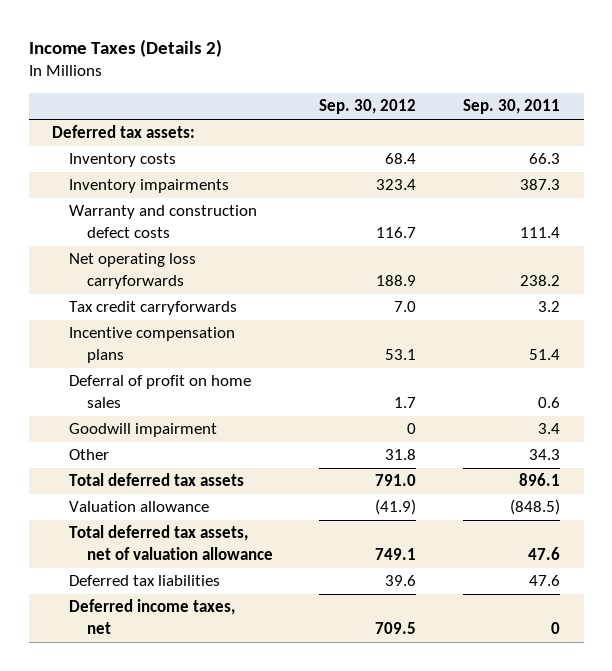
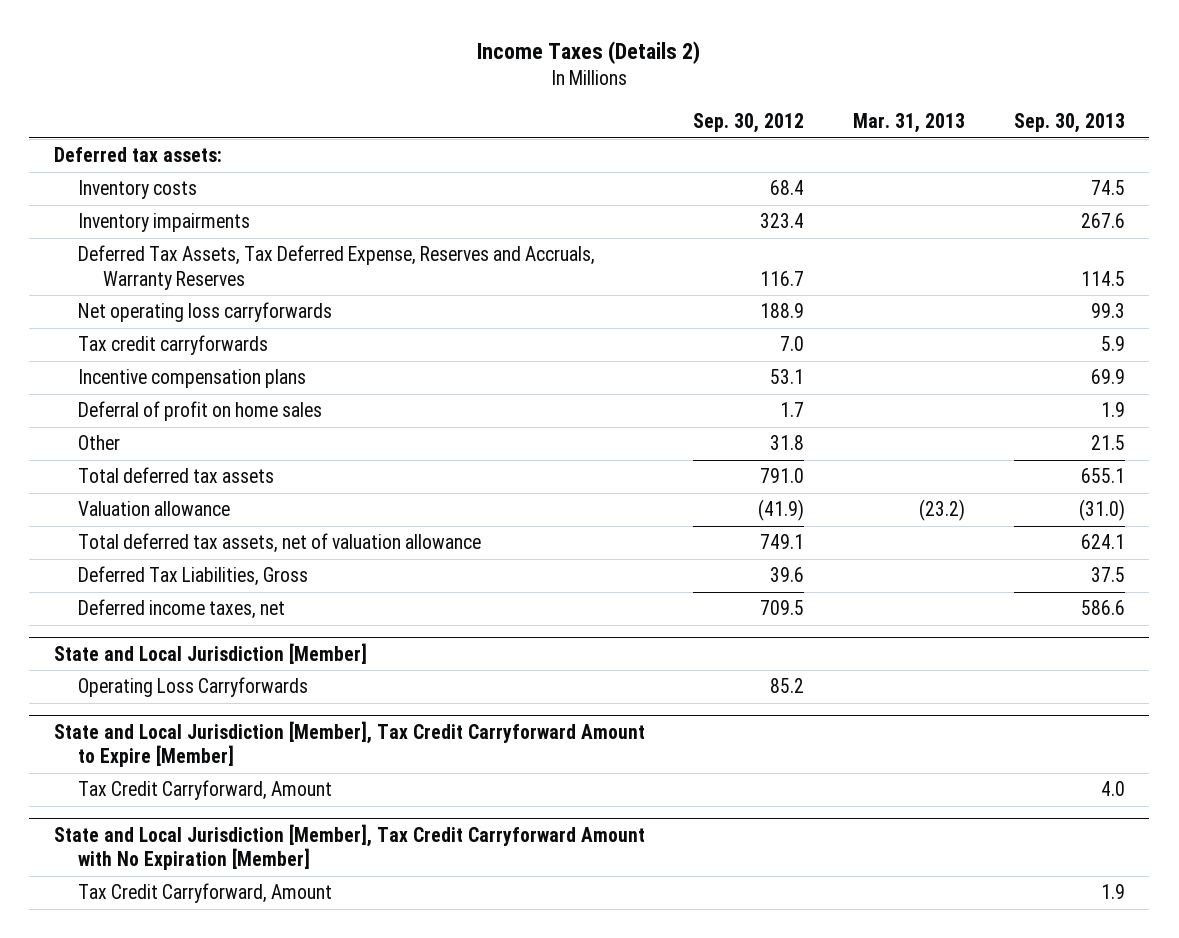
[463,99,561,115] Sep. 30, 2011 -> none
none -> [853,112,966,133] Mar. 31, 2013
none -> [1013,112,1125,133] Sep. 30, 2013
[69,205,258,238] Warranty and construction defect costs -> [78,245,596,290] Deferred Tax Assets, Tax Deferred Expense, Reserves and Accruals, Warranty Reserves
[69,423,218,438] Goodwill impairment -> none
[69,575,221,587] Deferred tax liabilities -> [78,566,309,587] Deferred Tax Liabilities, Gross
none -> [53,642,367,664] State and Local Jurisdiction [Member]
none -> [78,677,309,698] Operating Loss Carryforwards
none -> [53,720,645,767] State and Local Jurisdiction [Member], Tax Credit Carryforward Amount to Expire [Member]
none -> [78,780,333,801] Tax Credit Carryforward, Amount
none -> [53,823,645,870] State and Local Jurisdiction [Member], Tax Credit Carryforward Amount with No Expiration [Member]
none -> [78,883,333,904] Tax Credit Carryforward, Amount

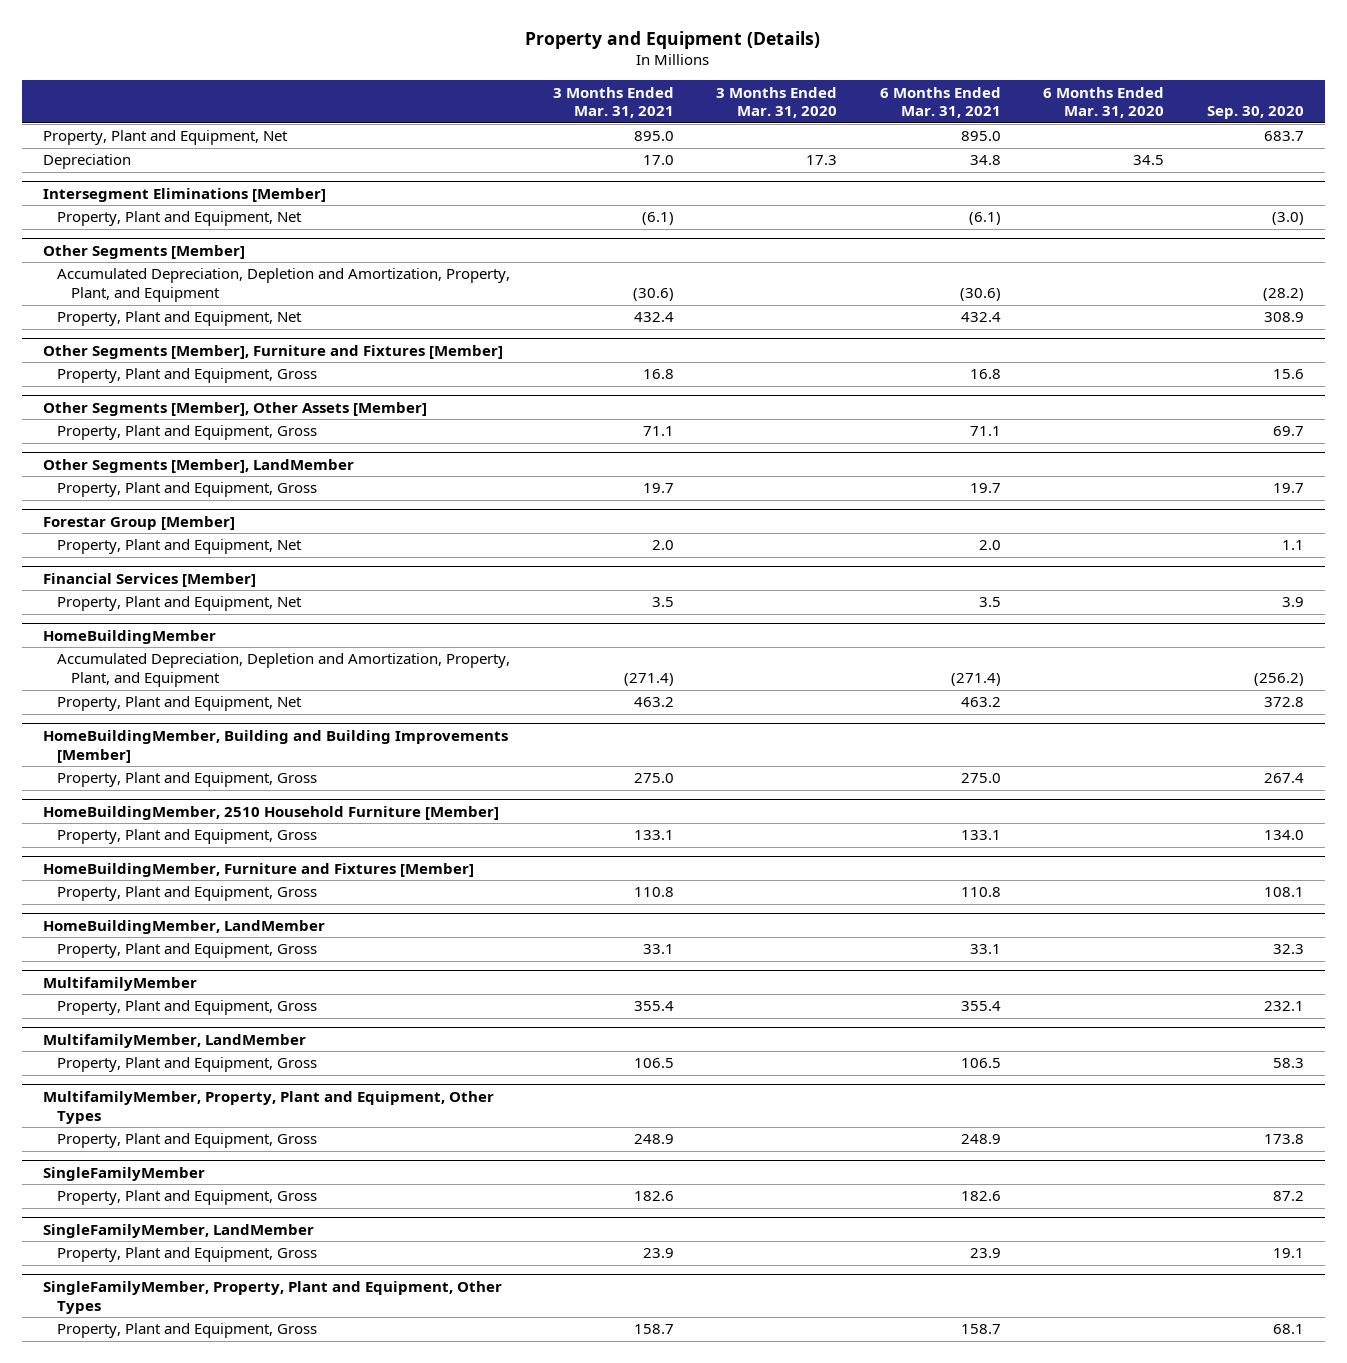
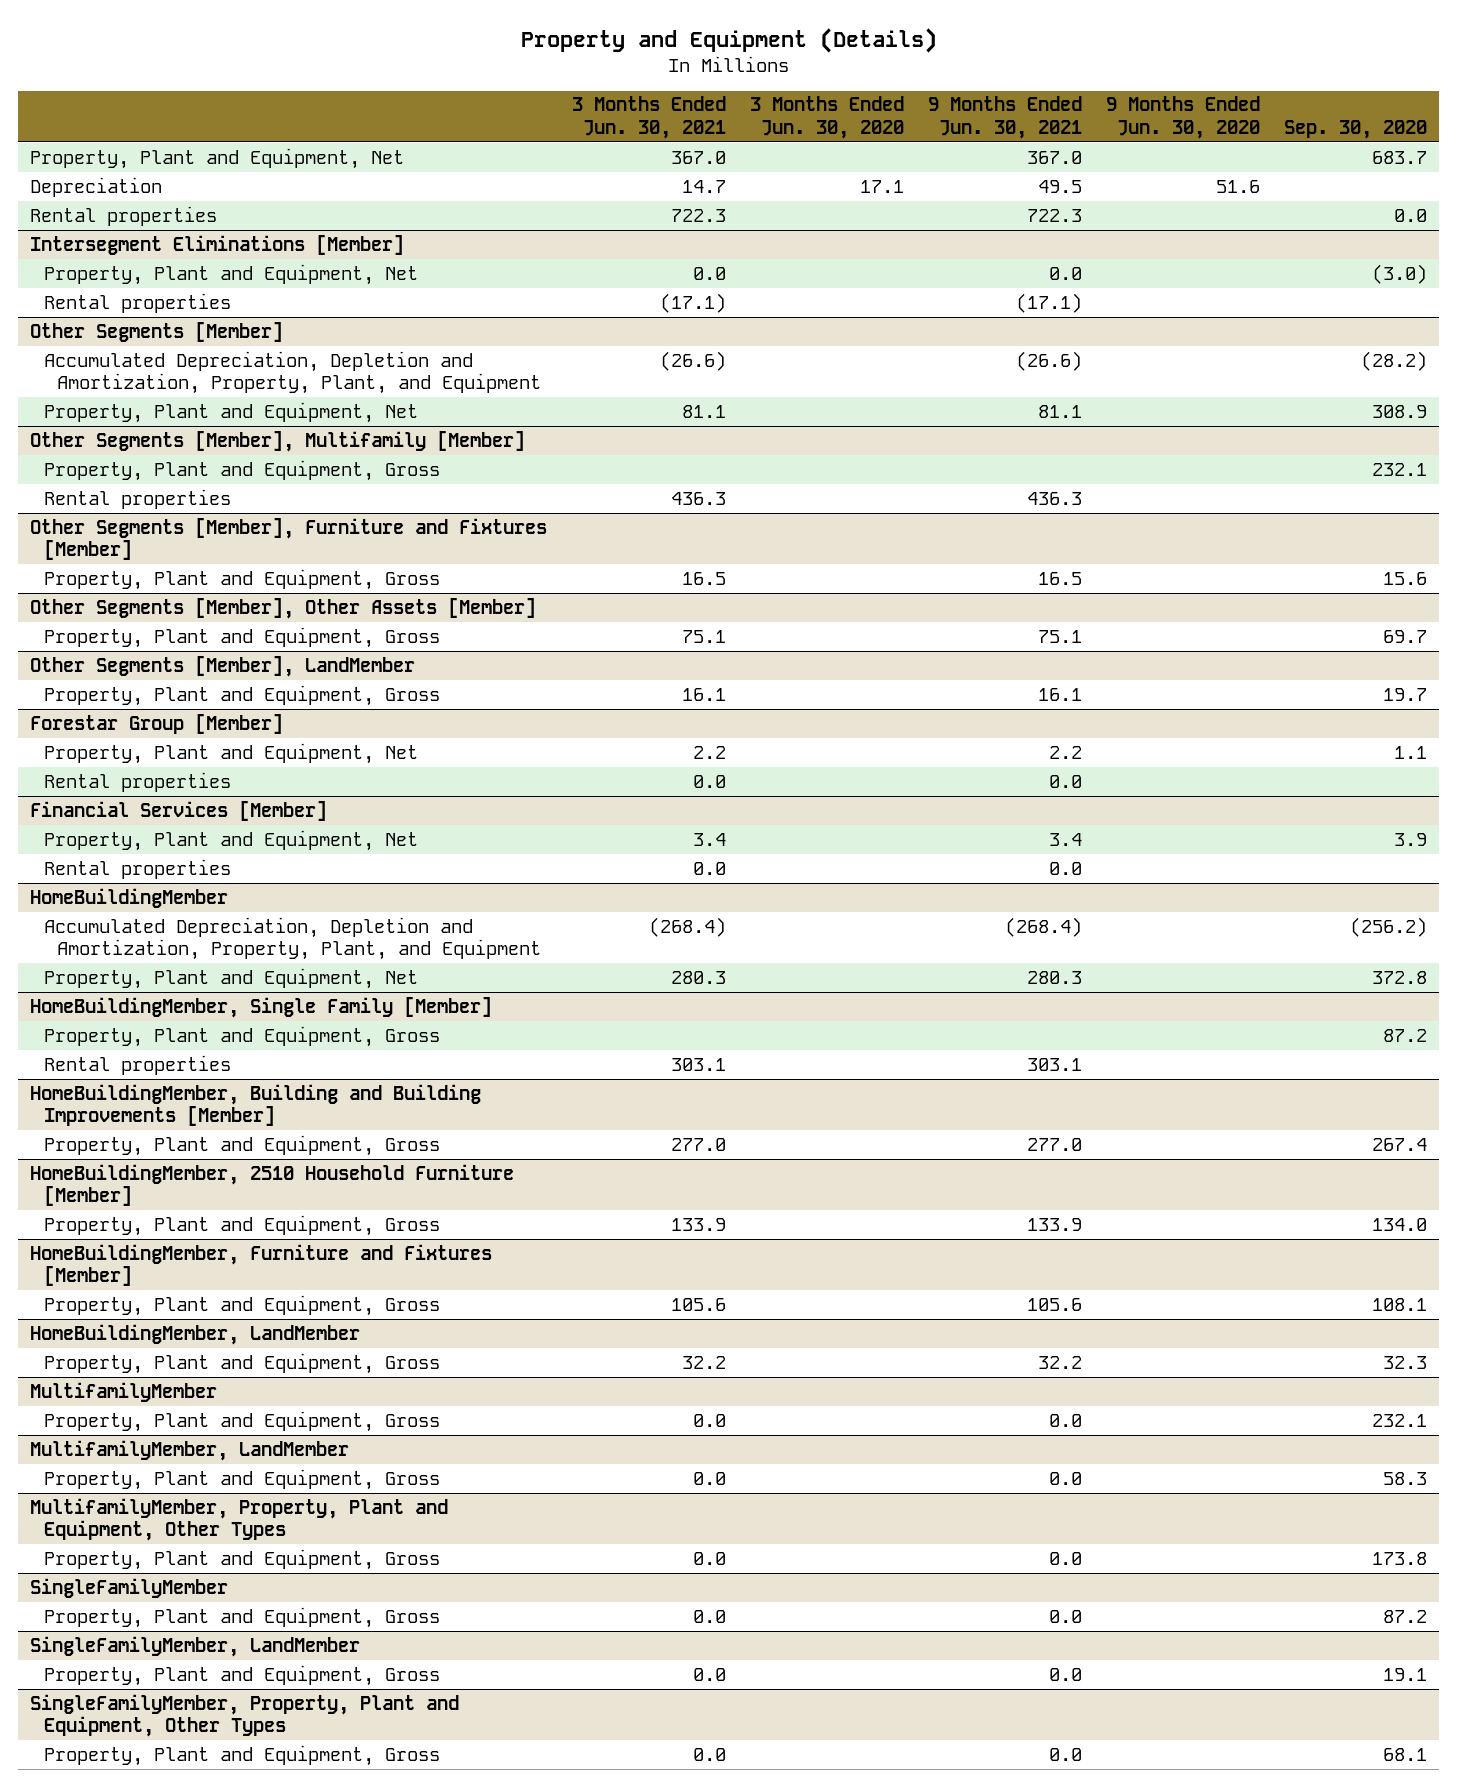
[552,86,674,119] 3 Months Ended Mar. 31, 2021 -> none
[716,86,838,119] 3 Months Ended Mar. 31, 2020 -> none
[879,86,1001,119] 6 Months Ended Mar. 31, 2021 -> none
[1043,86,1165,119] 6 Months Ended Mar. 31, 2020 -> none
none -> [571,96,726,139] 3 Months Ended Jun. 30, 2021
none -> [749,96,904,139] 3 Months Ended Jun. 30, 2020
none -> [927,96,1082,139] 9 Months Ended Jun. 30, 2021
none -> [1105,96,1260,139] 9 Months Ended Jun. 30, 2020
none -> [30,205,218,226] Rental properties
none -> [43,292,231,313] Rental properties
none -> [30,430,526,452] Other Segments [Member], Multifamily [Member]
none -> [43,459,440,481] Property, Plant and Equipment, Gross
none -> [43,488,231,509] Rental properties
none -> [43,771,231,792] Rental properties
none -> [43,858,231,879] Rental properties
none -> [30,996,493,1018] HomeBuildingMember, Single Family [Member]
none -> [43,1025,440,1047] Property, Plant and Equipment, Gross
none -> [43,1054,231,1075] Rental properties

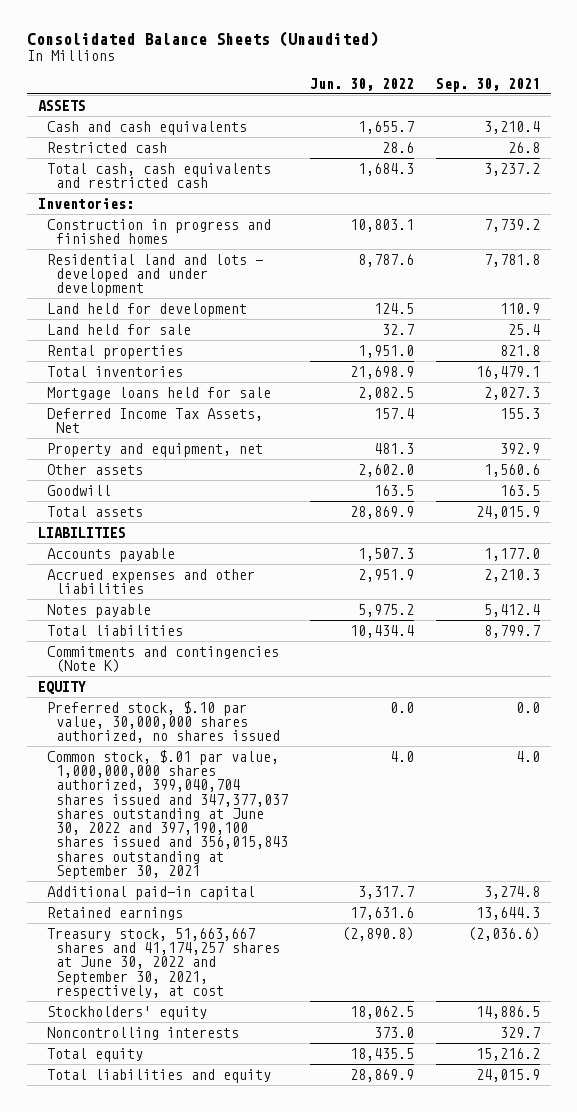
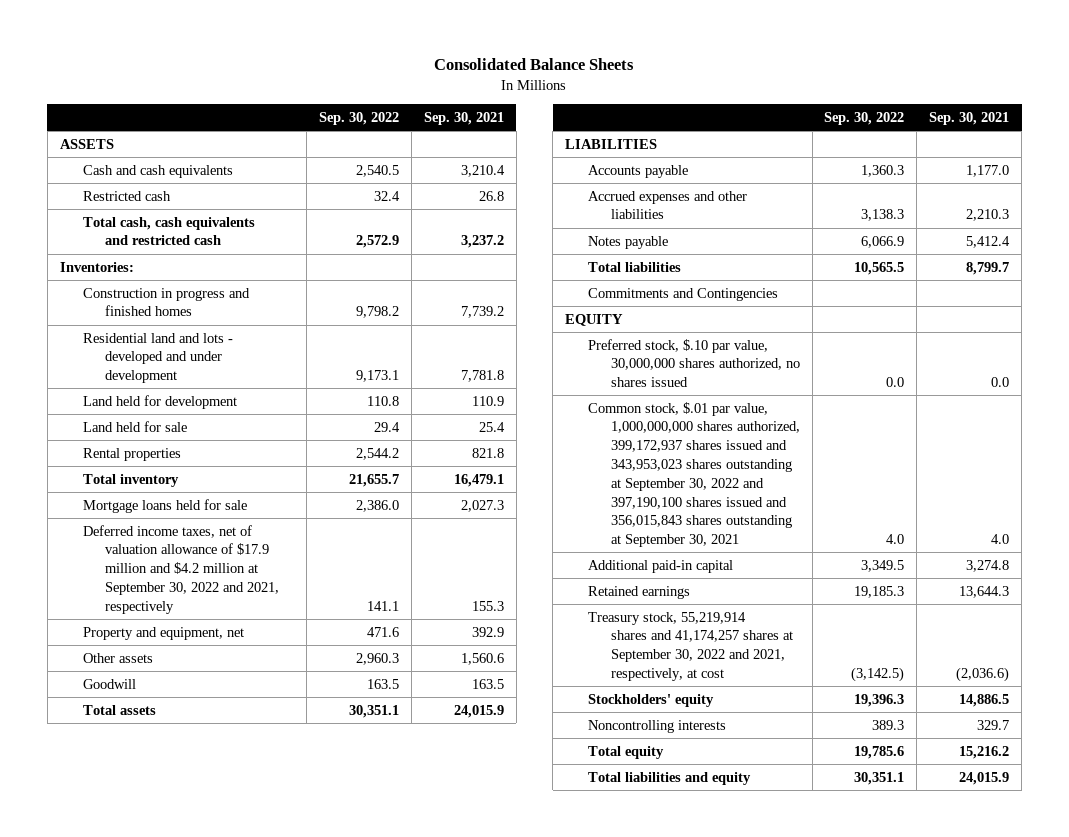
[26,30,378,47] Consolidated Balance Sheets (Unaudited) -> [434,57,635,70] Consolidated Balance Sheets
[309,77,414,91] Jun. 30, 2022 -> none
none -> [319,111,400,125] Sep. 30, 2022
[46,365,183,377] Total inventories -> [82,473,179,487] Total inventory
[46,407,263,434] Deferred Income Tax Assets, Net -> [82,524,280,614] Deferred income taxes, net of valuation allowance of $17.9 million and $4.2 million at September 30, 2022 and 2021, respectively
[46,645,279,674] Commitments and contingencies (Note K) -> [587,287,778,301] Commitments and Contingencies
[46,749,288,879] Common stock, $.01 par value, 1,000,000,000 shares authorized, 399,040,704 shares issued and 347,377,037 shares outstanding at June 30, 2022 and 397,190,100 shares issued and 356,015,843 shares outstanding at September 30, 2021 -> [587,401,800,548] Common stock, $.01 par value, 1,000,000,000 shares authorized, 399,172,937 shares issued and 343,953,023 shares outstanding at September 30, 2022 and 397,190,100 shares issued and 356,015,843 shares outstanding at September 30, 2021
[46,927,280,999] Treasury stock, 51,663,667 shares and 41,174,257 shares at June 30, 2022 and September 30, 2021, respectively, at cost -> [587,611,793,682] Treasury stock, 55,219,914 shares and 41,174,257 shares at September 30, 2022 and 2021, respectively, at cost

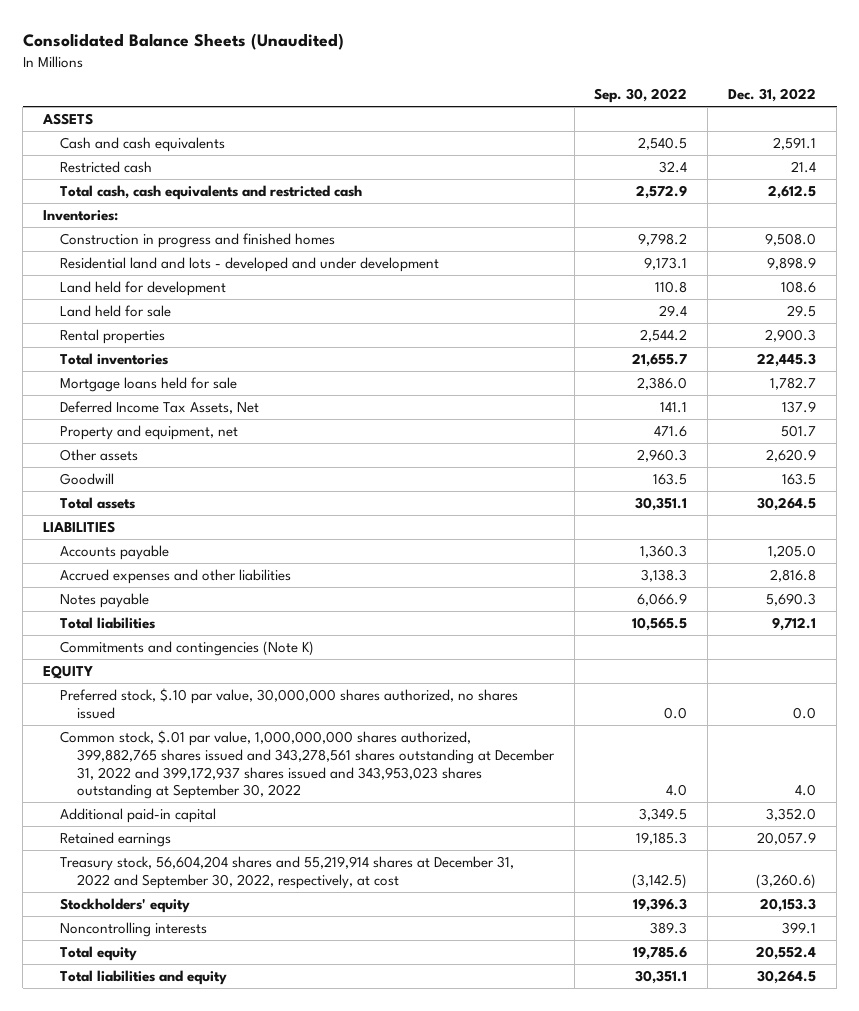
[434,57,635,70] Consolidated Balance Sheets -> [22,33,344,51] Consolidated Balance Sheets (Unaudited)
[423,111,504,125] Sep. 30, 2021 -> none
none -> [728,88,817,103] Dec. 31, 2022
[82,473,179,487] Total inventory -> [59,353,168,366] Total inventories
[82,524,280,614] Deferred income taxes, net of valuation allowance of $17.9 million and $4.2 million at September 30, 2022 and 2021, respectively -> [59,401,259,415] Deferred Income Tax Assets, Net
[587,287,778,301] Commitments and Contingencies -> [59,641,314,657] Commitments and contingencies (Note K)
[587,401,800,548] Common stock, $.01 par value, 1,000,000,000 shares authorized, 399,172,937 shares issued and 343,953,023 shares outstanding at September 30, 2022 and 397,190,100 shares issued and 356,015,843 shares outstanding at September 30, 2021 -> [59,730,555,800] Common stock, $.01 par value, 1,000,000,000 shares authorized, 399,882,765 shares issued and 343,278,561 shares outstanding at December 31, 2022 and 399,172,937 shares issued and 343,953,023 shares outstanding at September 30, 2022
[587,611,793,682] Treasury stock, 55,219,914 shares and 41,174,257 shares at September 30, 2022 and 2021, respectively, at cost -> [59,856,514,889] Treasury stock, 56,604,204 shares and 55,219,914 shares at December 31, 2022 and September 30, 2022, respectively, at cost

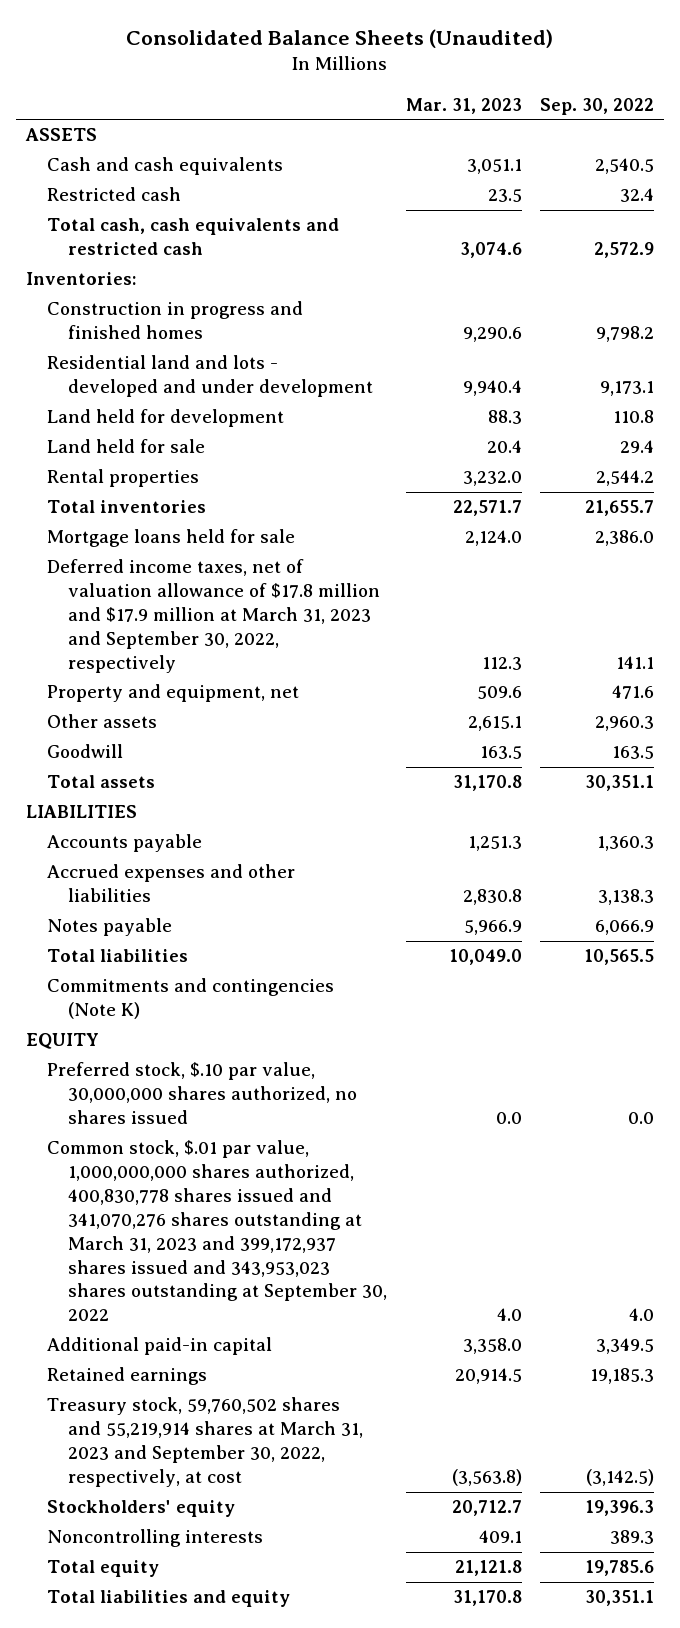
[728,88,817,103] Dec. 31, 2022 -> none
none -> [405,97,522,114] Mar. 31, 2023
[59,401,259,415] Deferred Income Tax Assets, Net -> [46,559,380,673] Deferred income taxes, net of valuation allowance of $17.8 million and $17.9 million at March 31, 2023 and September 30, 2022, respectively
[59,730,555,800] Common stock, $.01 par value, 1,000,000,000 shares authorized, 399,882,765 shares issued and 343,278,561 shares outstanding at December 31, 2022 and 399,172,937 shares issued and 343,953,023 shares outstanding at September 30, 2022 -> [46,1140,387,1322] Common stock, $.01 par value, 1,000,000,000 shares authorized, 400,830,778 shares issued and 341,070,276 shares outstanding at March 31, 2023 and 399,172,937 shares issued and 343,953,023 shares outstanding at September 30, 2022
[59,856,514,889] Treasury stock, 56,604,204 shares and 55,219,914 shares at December 31, 2022 and September 30, 2022, respectively, at cost -> [46,1397,363,1487] Treasury stock, 59,760,502 shares and 55,219,914 shares at March 31, 2023 and September 30, 2022, respectively, at cost

